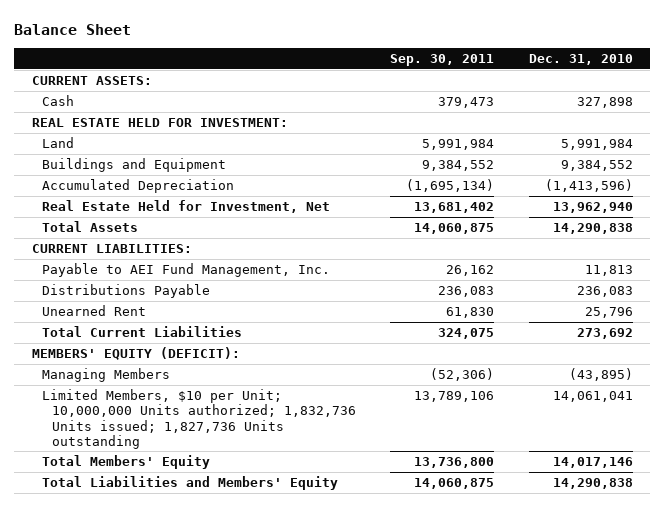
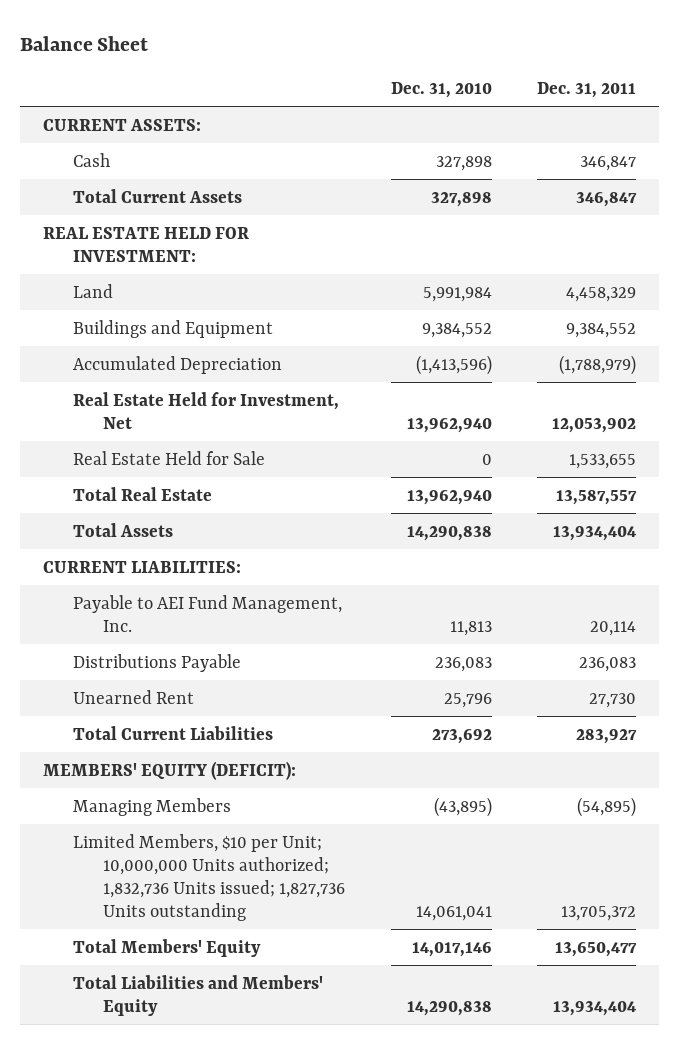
[390,54,495,67] Sep. 30, 2011 -> none
none -> [537,82,637,99] Dec. 31, 2011
none -> [73,188,243,203] Total Current Assets
none -> [73,450,266,465] Real Estate Held for Sale
none -> [73,486,213,501] Total Real Estate

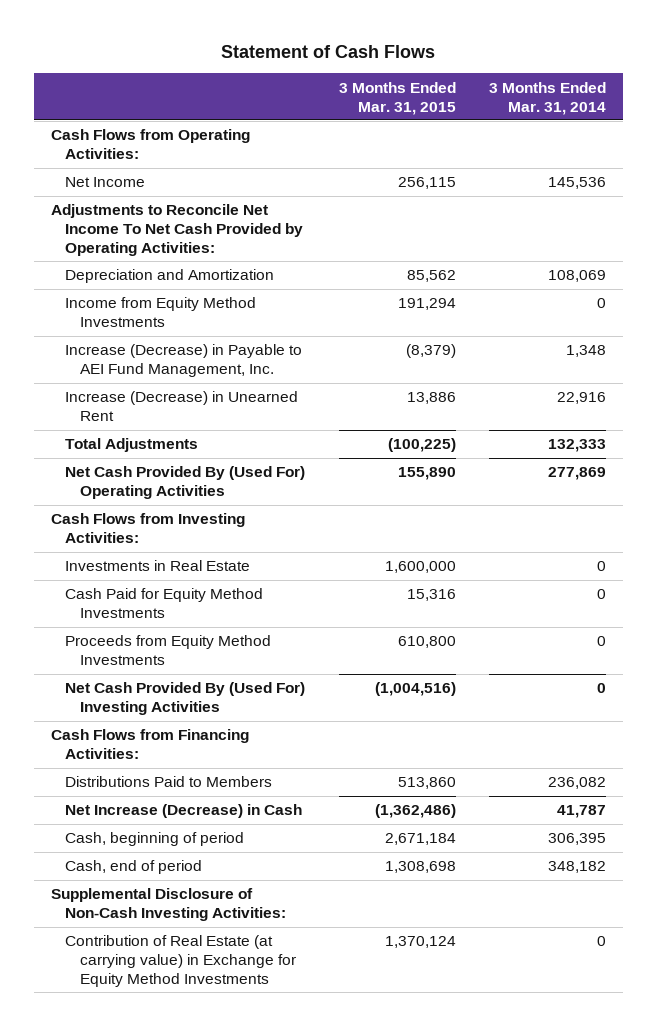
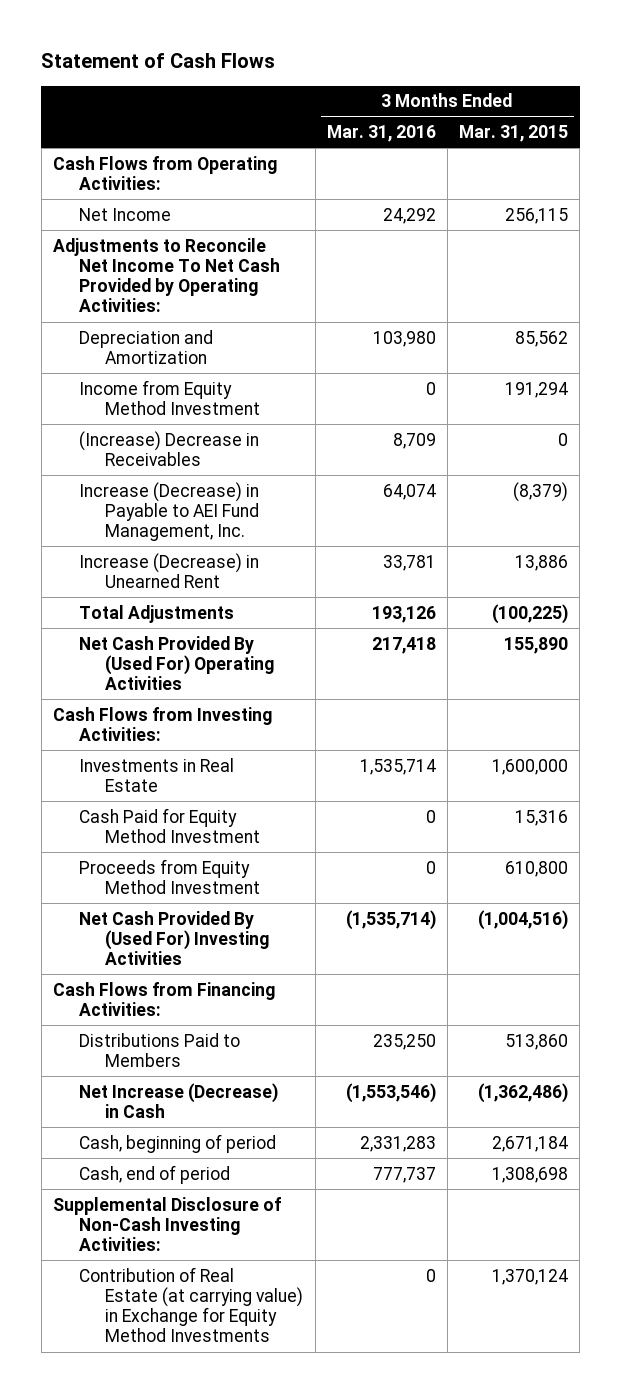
[489,81,607,115] 3 Months Ended Mar. 31, 2014 -> none
none -> [326,124,436,142] Mar. 31, 2016
[65,297,257,328] Income from Equity Method Investments -> [79,379,261,415] Income from Equity Method Investment
none -> [79,430,260,466] (Increase) Decrease in Receivables
[65,588,264,619] Cash Paid for Equity Method Investments -> [79,807,261,843] Cash Paid for Equity Method Investment
[65,635,272,666] Proceeds from Equity Method Investments -> [79,858,261,894] Proceeds from Equity Method Investment

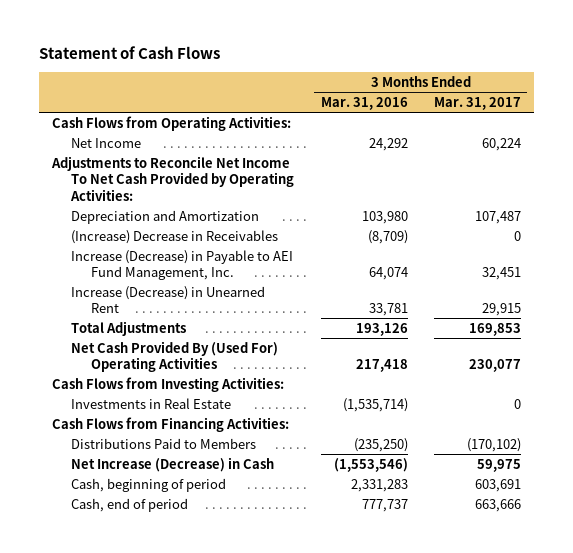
[458,124,568,142] Mar. 31, 2015 -> none
none -> [433,97,521,111] Mar. 31, 2017
[79,379,261,415] Income from Equity Method Investment -> none
[392,432,436,449] 8,709 -> [367,229,408,244] (8,709)
[79,807,261,843] Cash Paid for Equity Method Investment -> none
[79,858,261,894] Proceeds from Equity Method Investment -> none
[79,910,270,966] Net Cash Provided By (Used For) Investing Activities -> none
[359,758,436,775] 1,535,714 -> [342,397,408,412] (1,535,714)
[372,1033,436,1050] 235,250 -> [353,437,408,452] (235,250)
[52,1196,281,1252] Supplemental Disclosure of Non-Cash Investing Activities: -> none
[79,1266,304,1343] Contribution of Real Estate (at carrying value) in Exchange for Equity Method Investments -> none

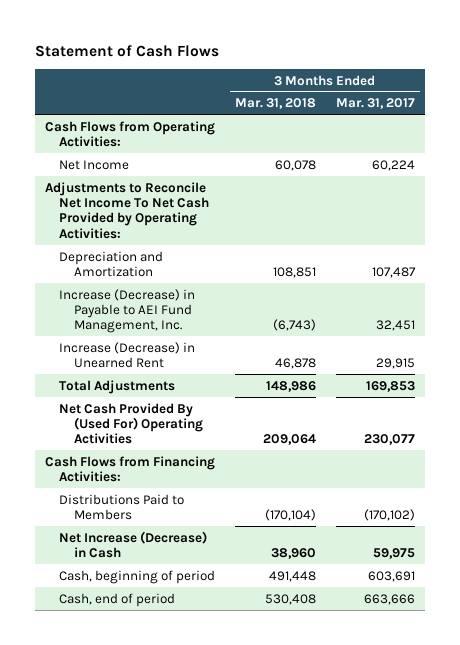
[320,97,408,111] Mar. 31, 2016 -> none
none -> [235,98,317,110] Mar. 31, 2018
[71,229,279,244] (Increase) Decrease in Receivables -> none
[51,376,284,392] Cash Flows from Investing Activities: -> none
[71,397,232,409] Investments in Real Estate -> none

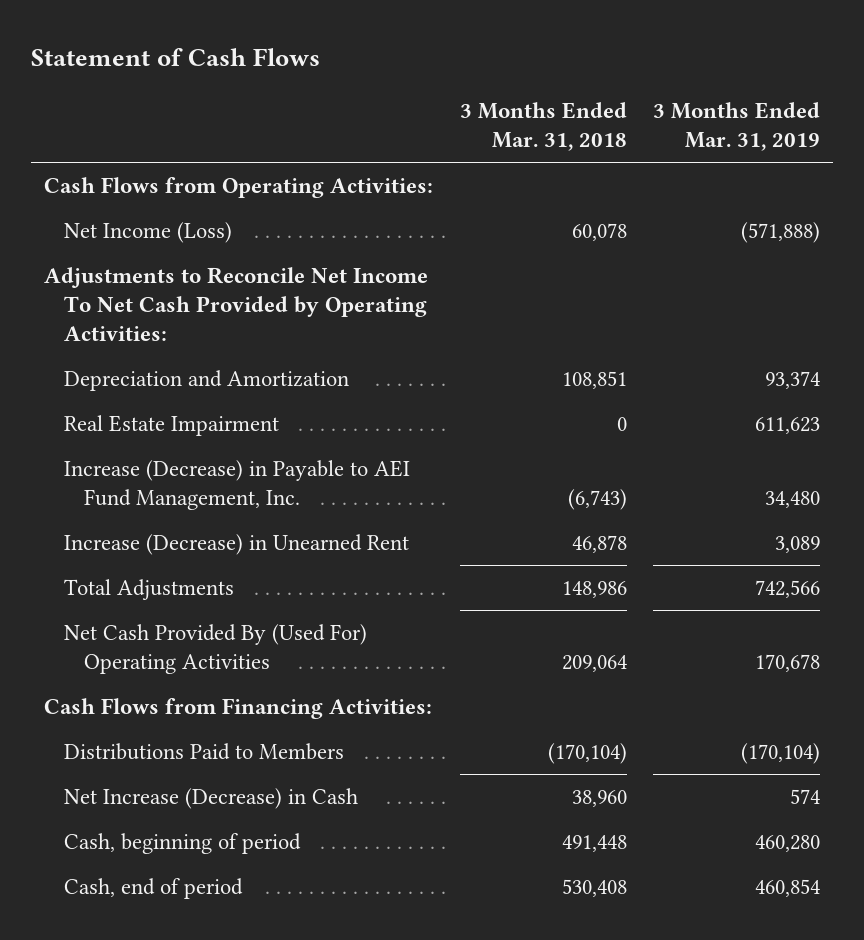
[336,98,416,110] Mar. 31, 2017 -> none
none -> [653,102,821,152] 3 Months Ended Mar. 31, 2019
[59,159,130,170] Net Income -> [63,221,232,243] Net Income (Loss)
none -> [63,414,279,436] Real Estate Impairment

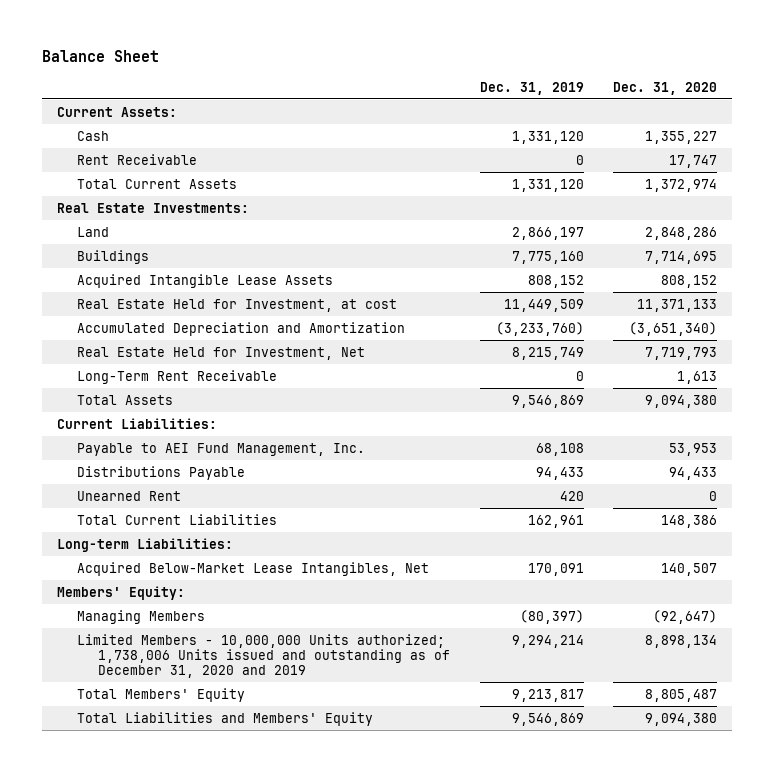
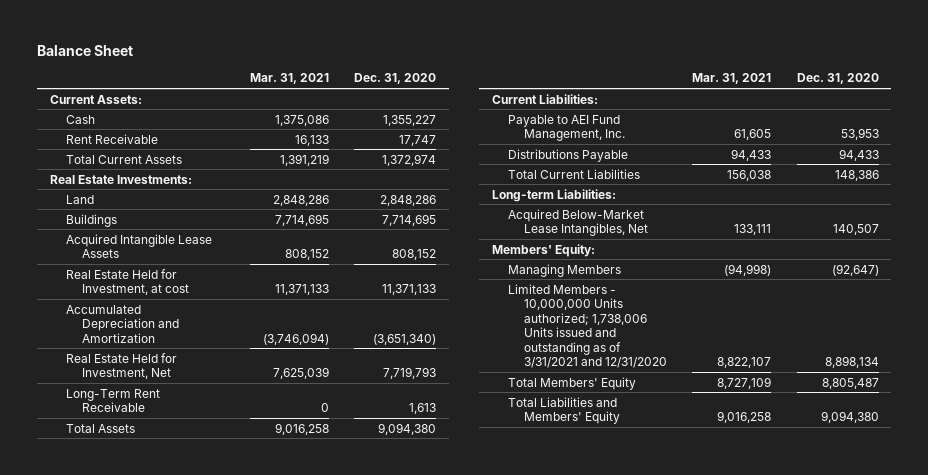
[479,81,584,95] Dec. 31, 2019 -> none
none -> [249,73,329,85] Mar. 31, 2021
[77,490,182,501] Unearned Rent -> none
[77,633,451,679] Limited Members - 10,000,000 Units authorized; 1,738,006 Units issued and outstanding as of December 31, 2020 and 2019 -> [507,283,667,369] Limited Members - 10,000,000 Units authorized; 1,738,006 Units issued and outstanding as of 3/31/2021 and 12/31/2020

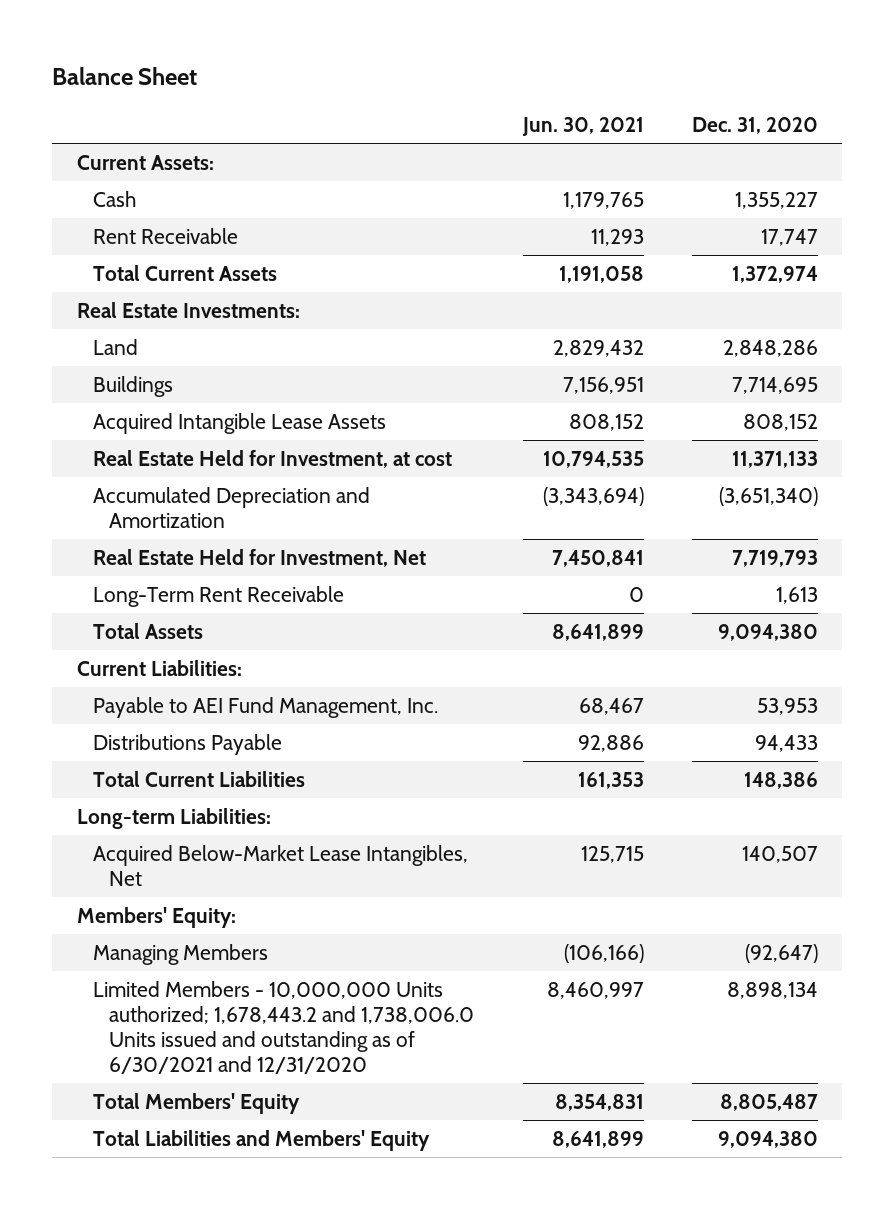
[249,73,329,85] Mar. 31, 2021 -> none
none -> [521,117,644,137] Jun. 30, 2021
[507,283,667,369] Limited Members - 10,000,000 Units authorized; 1,738,006 Units issued and outstanding as of 3/31/2021 and 12/31/2020 -> [92,980,475,1074] Limited Members - 10,000,000 Units authorized; 1,678,443.2 and 1,738,006.0 Units issued and outstanding as of 6/30/2021 and 12/31/2020

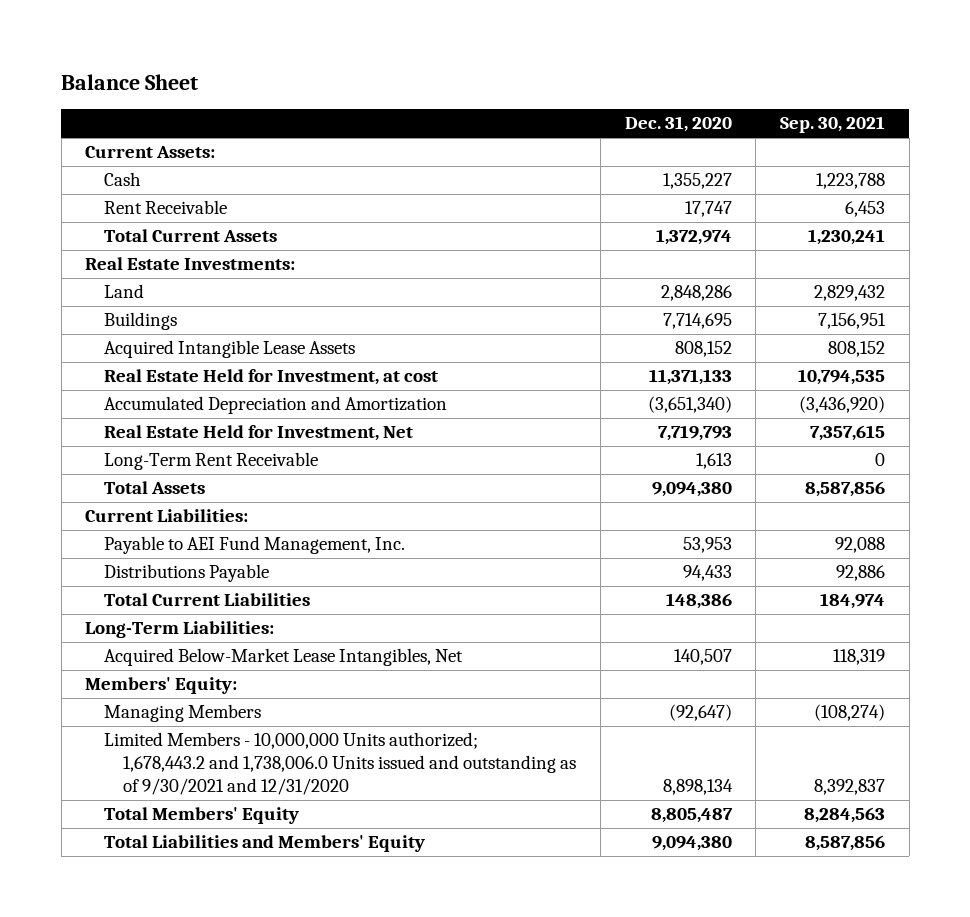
[521,117,644,137] Jun. 30, 2021 -> none
none -> [780,116,886,134] Sep. 30, 2021
[76,807,271,829] Long-term Liabilities: -> [85,621,275,639] Long-Term Liabilities:
[92,980,475,1074] Limited Members - 10,000,000 Units authorized; 1,678,443.2 and 1,738,006.0 Units issued and outstanding as of 6/30/2021 and 12/31/2020 -> [104,732,577,795] Limited Members - 10,000,000 Units authorized; 1,678,443.2 and 1,738,006.0 Units issued and outstanding as of 9/30/2021 and 12/31/2020

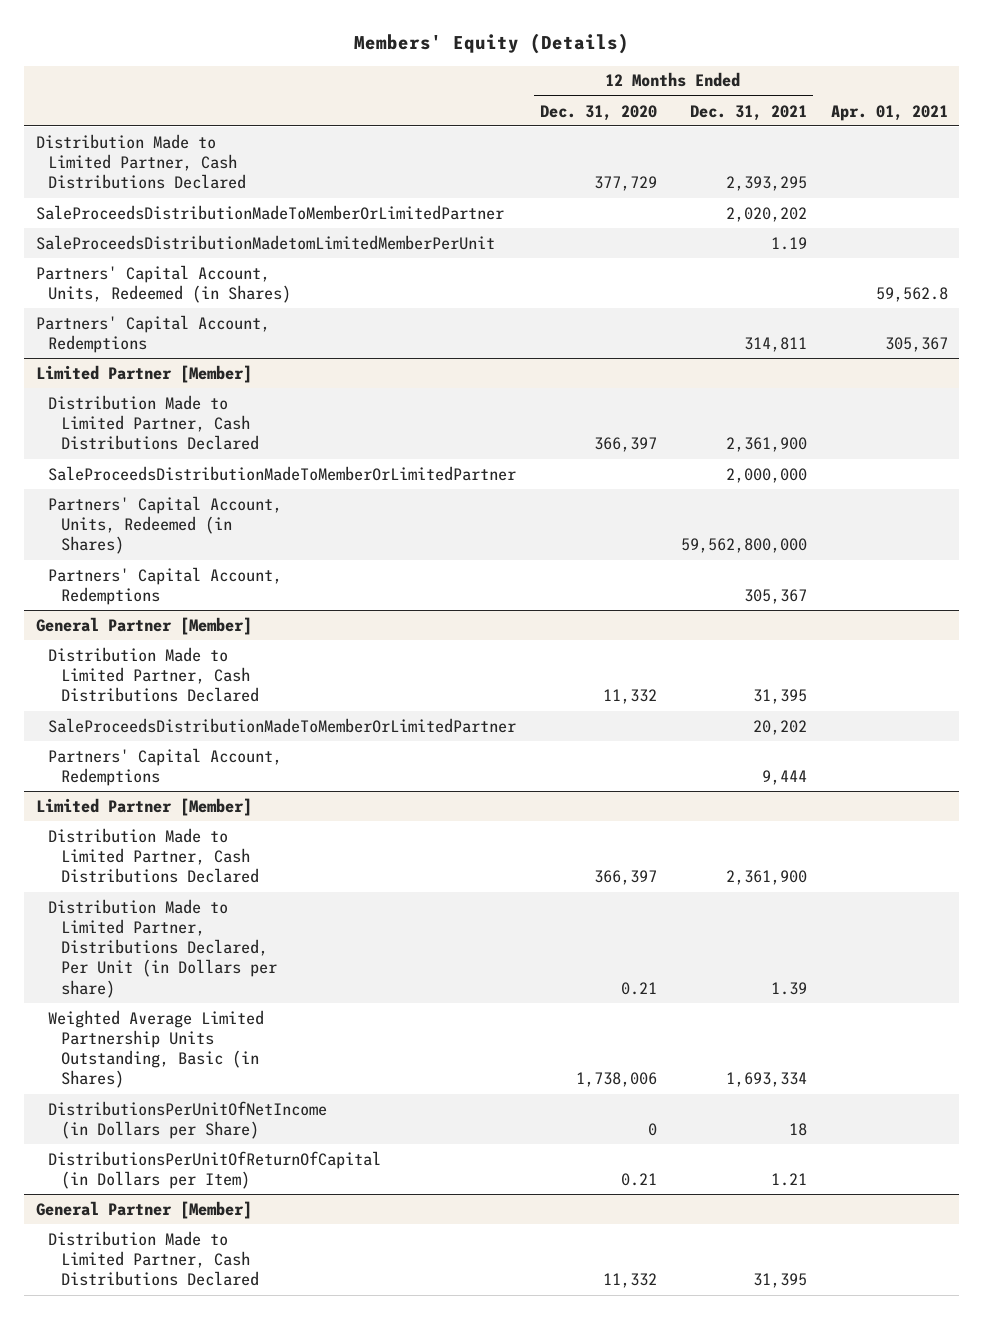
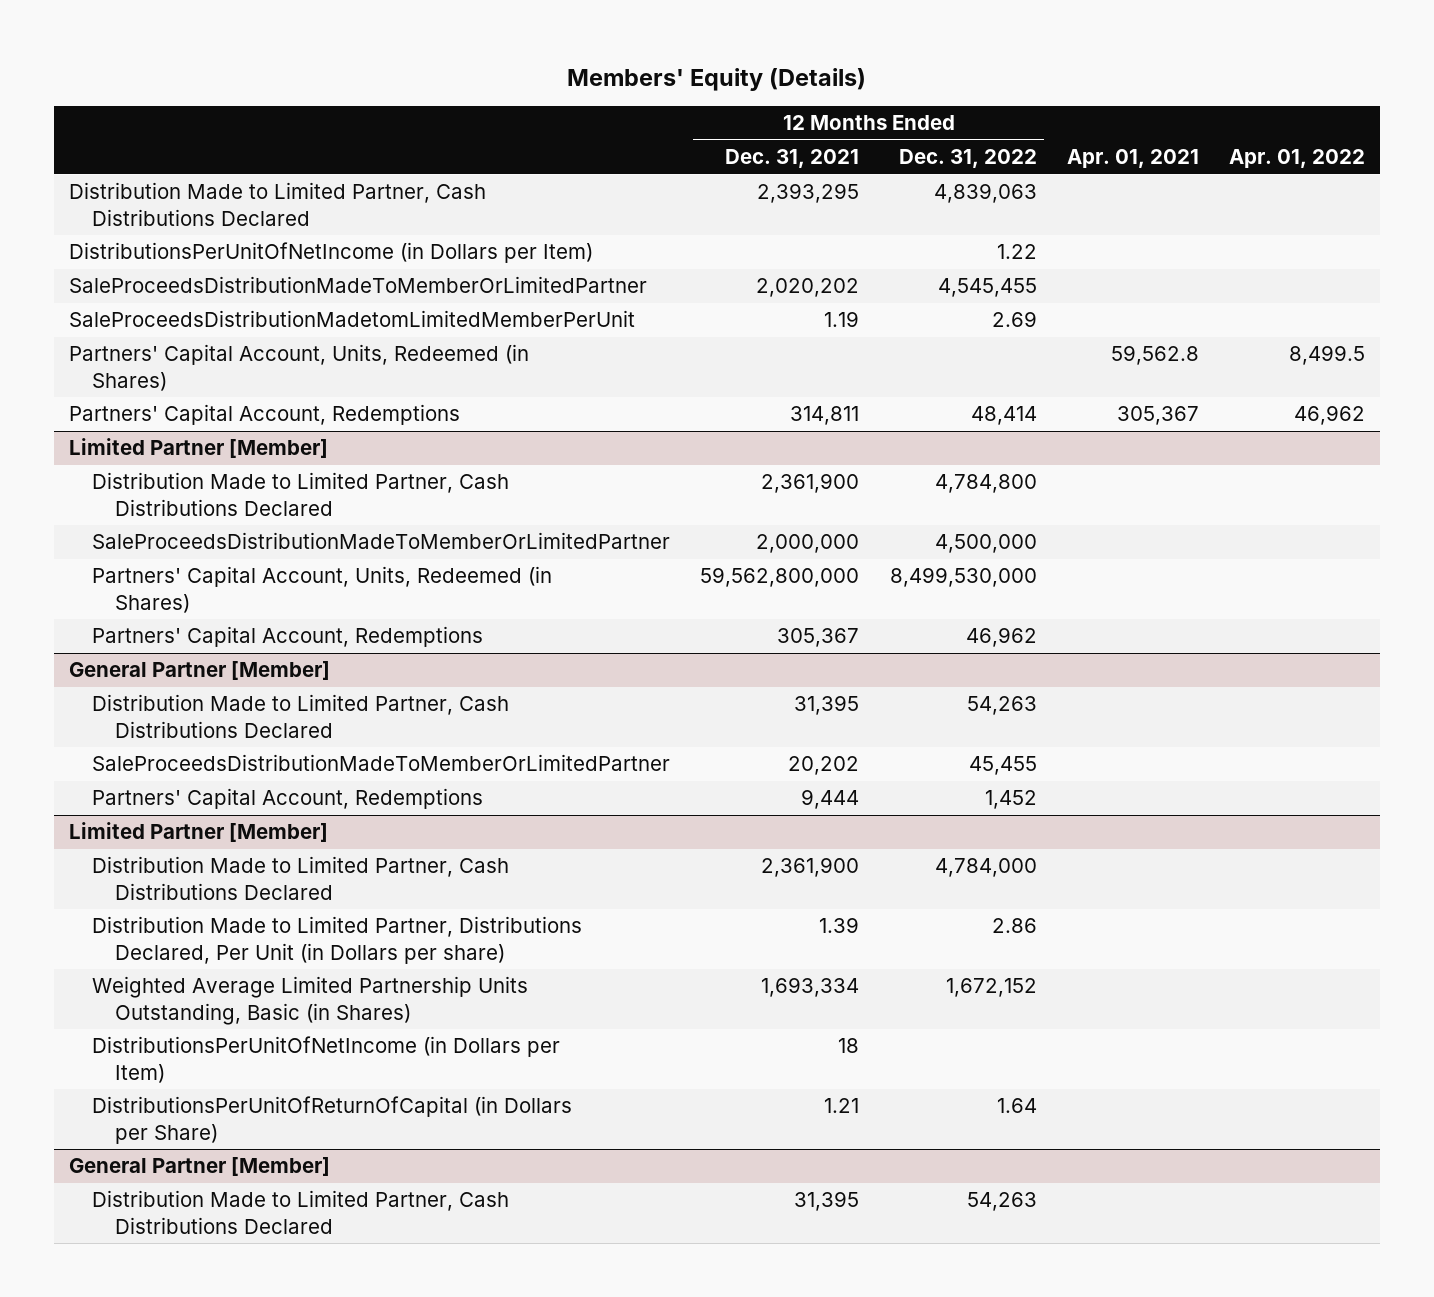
[539,104,657,121] Dec. 31, 2020 -> none
none -> [898,149,1037,169] Dec. 31, 2022
none -> [1229,149,1366,169] Apr. 01, 2022
none -> [69,242,594,264] DistributionsPerUnitOfNetIncome (in Dollars per Item)
[48,1100,328,1140] DistributionsPerUnitOfNetIncome (in Dollars per Share) -> [92,1036,561,1083] DistributionsPerUnitOfNetIncome (in Dollars per Item)
[48,1150,382,1190] DistributionsPerUnitOfReturnOfCapital (in Dollars per Item) -> [92,1096,573,1144] DistributionsPerUnitOfReturnOfCapital (in Dollars per Share)

